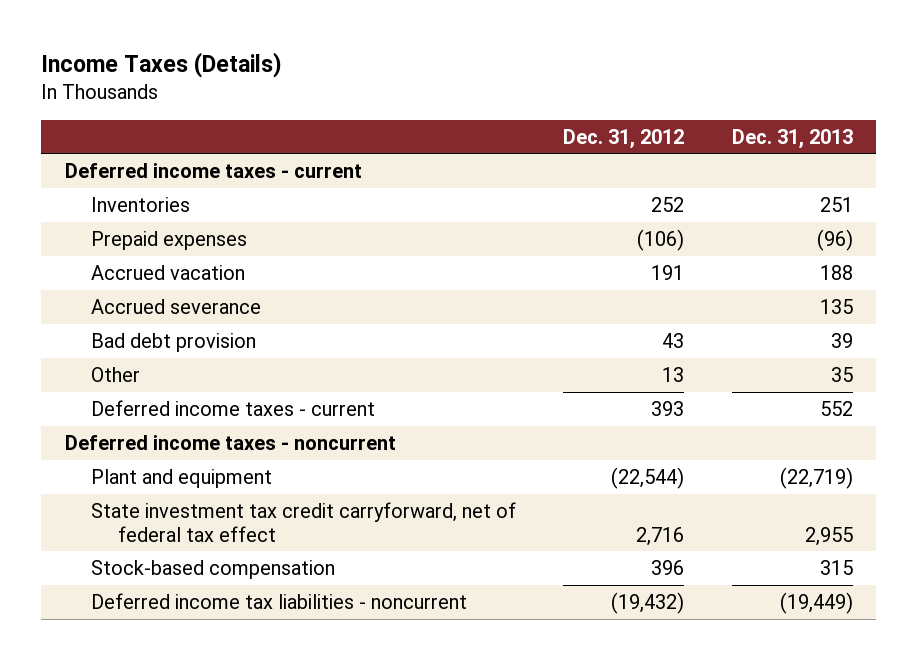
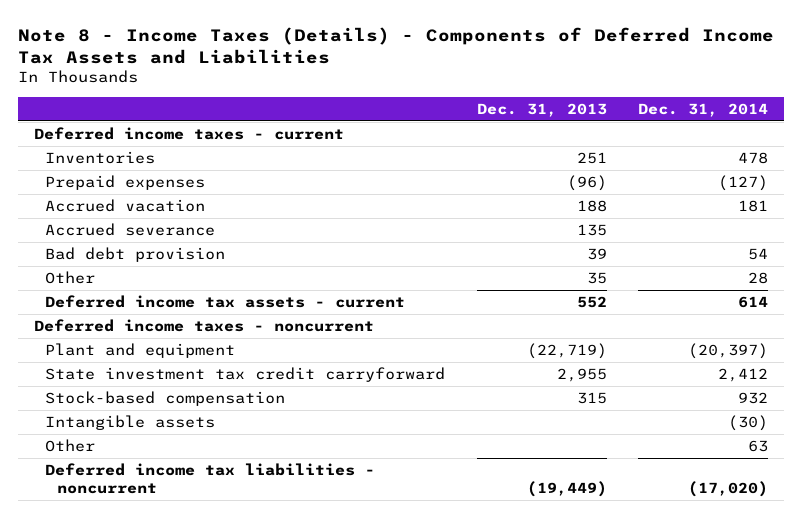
[40,52,282,79] Income Taxes (Details) -> [18,26,775,64] Note 8 - Income Taxes (Details) - Components of Deferred Income Tax Assets and Liabilities
[563,128,685,149] Dec. 31, 2012 -> none
none -> [638,102,769,117] Dec. 31, 2014
[91,400,376,417] Deferred income taxes - current -> [45,295,406,309] Deferred income tax assets - current
[91,502,517,542] State investment tax credit carryforward, net of federal tax effect -> [45,367,446,383] State investment tax credit carryforward
none -> [45,415,216,431] Intangible assets
none -> [45,439,96,453] Other

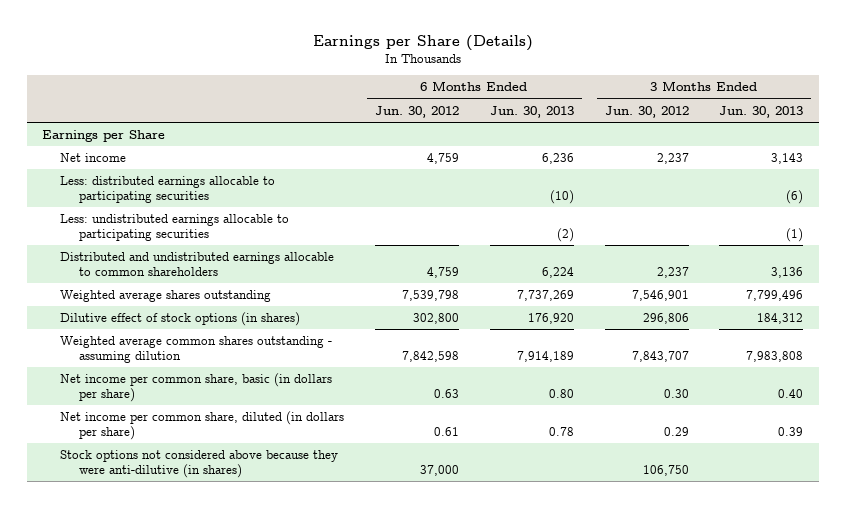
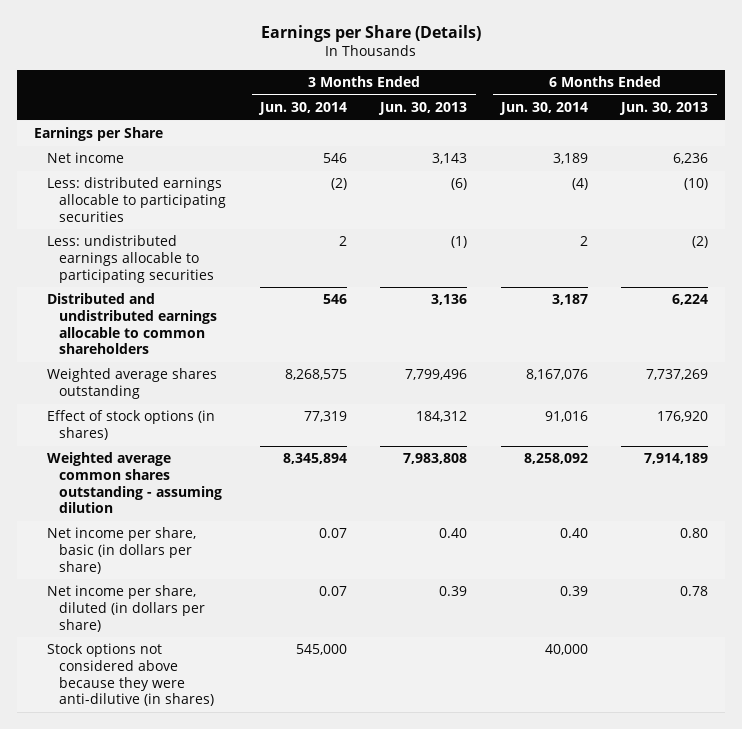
[375,105,460,118] Jun. 30, 2012 -> none
[604,105,689,118] Jun. 30, 2012 -> none
none -> [257,101,347,115] Jun. 30, 2014
none -> [498,101,588,115] Jun. 30, 2014
[60,312,301,327] Dilutive effect of stock options (in shares) -> [46,410,215,440] Effect of stock options (in shares)
[60,373,333,402] Net income per common share, basic (in dollars per share) -> [46,527,196,574] Net income per share, basic (in dollars per share)
[60,411,345,440] Net income per common share, diluted (in dollars per share) -> [46,585,206,632] Net income per share, diluted (in dollars per share)

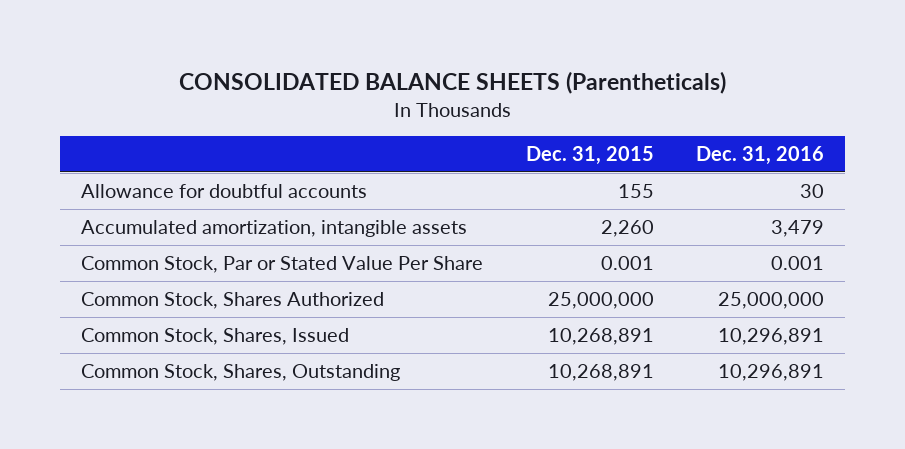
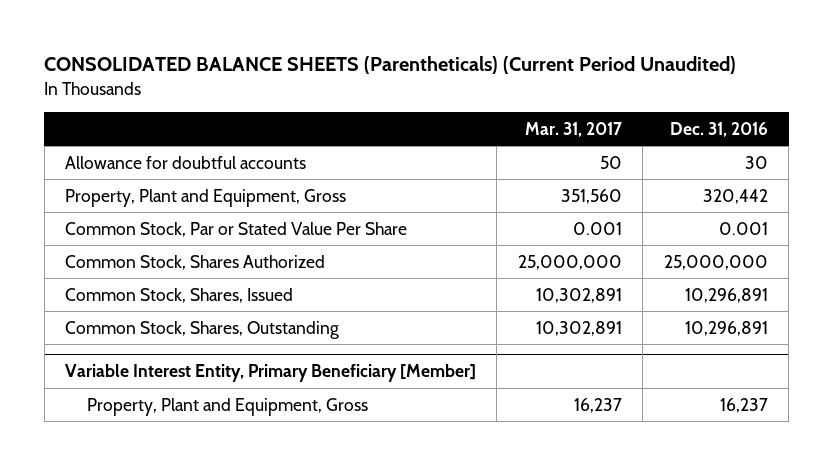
[178,71,726,95] CONSOLIDATED BALANCE SHEETS (Parentheticals) -> [44,56,737,75] CONSOLIDATED BALANCE SHEETS (Parentheticals) (Current Period Unaudited)
[525,146,654,166] Dec. 31, 2015 -> none
none -> [524,121,622,137] Mar. 31, 2017
[81,219,468,237] Accumulated amortization, intangible assets -> none
none -> [65,188,347,207] Property, Plant and Equipment, Gross
none -> [65,364,477,383] Variable Interest Entity, Primary Beneficiary [Member]
none -> [87,397,369,416] Property, Plant and Equipment, Gross

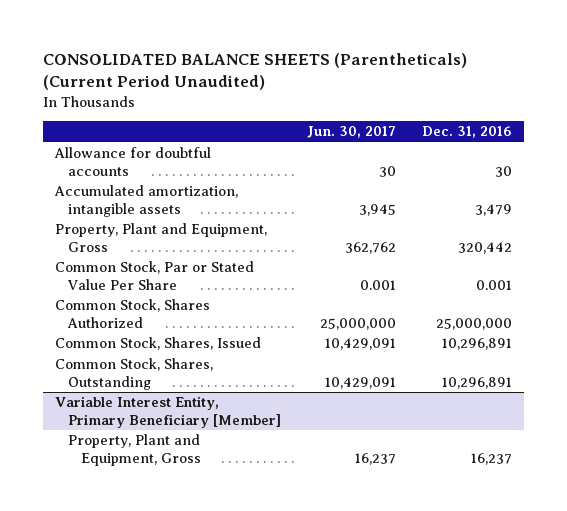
[524,121,622,137] Mar. 31, 2017 -> none
none -> [306,126,396,139] Jun. 30, 2017
none -> [54,185,239,217] Accumulated amortization, intangible assets

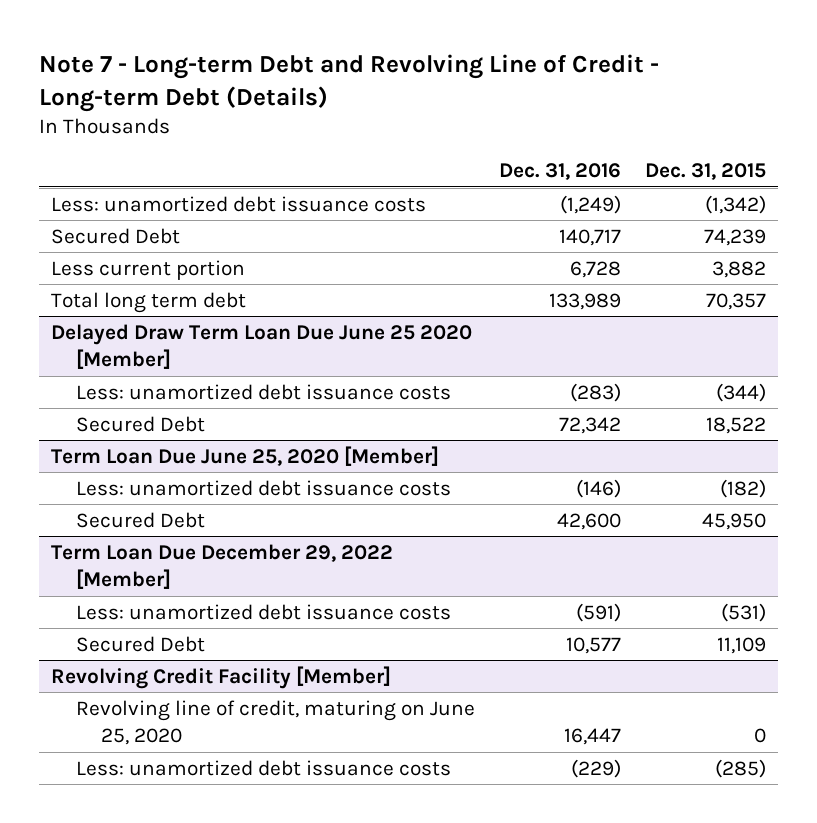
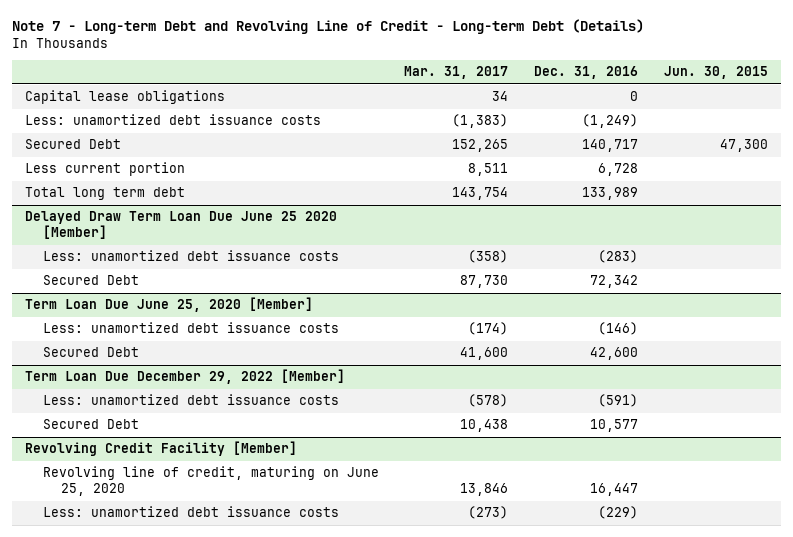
[645,163,767,181] Dec. 31, 2015 -> none
none -> [404,66,509,80] Mar. 31, 2017
none -> [663,66,768,80] Jun. 30, 2015
none -> [24,90,225,105] Capital lease obligations

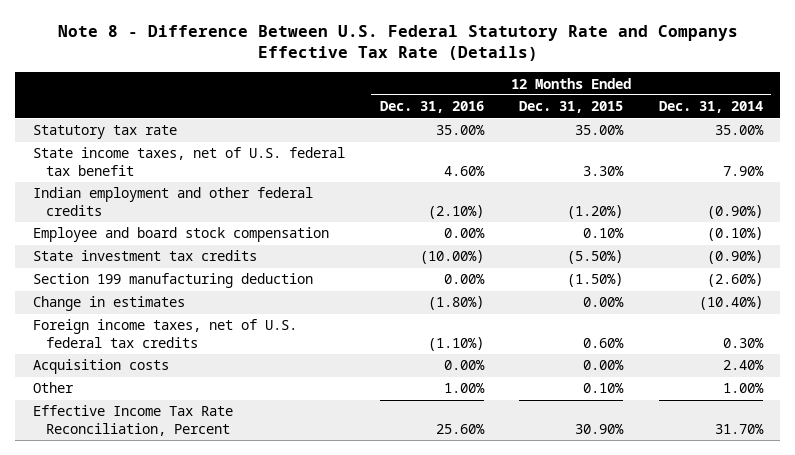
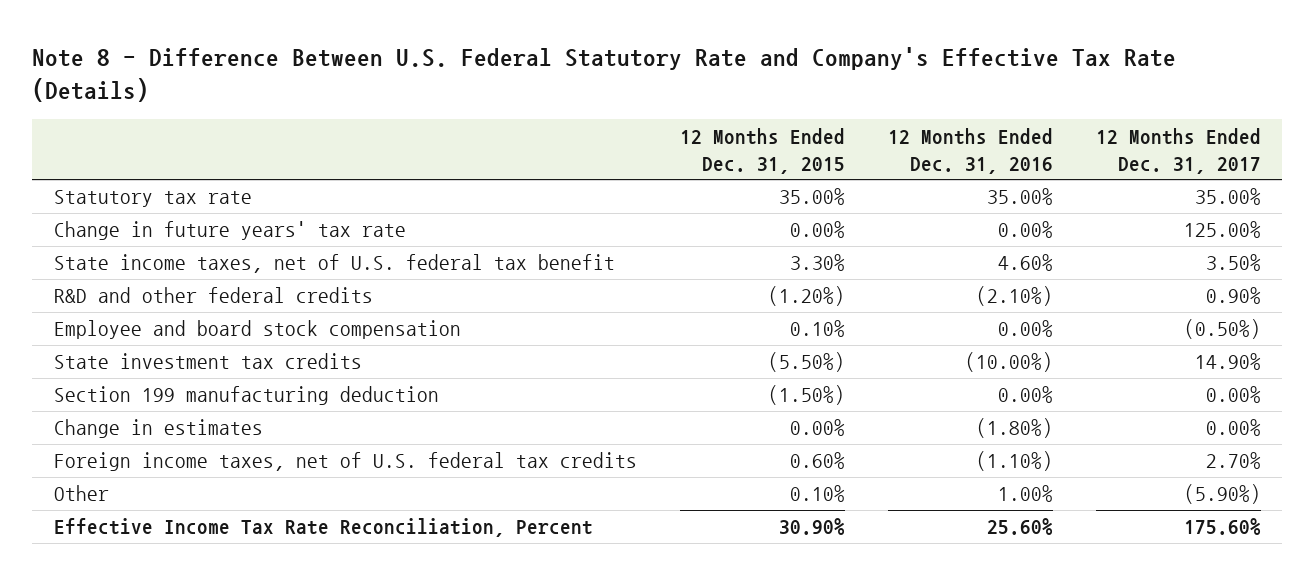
[57,24,738,62] Note 8 - Difference Between U.S. Federal Statutory Rate and Companys Effective Tax Rate (Details) -> [32,46,1177,102] Note 8 - Difference Between U.S. Federal Statutory Rate and Company's Effective Tax Rate (Details)
[658,101,763,114] Dec. 31, 2014 -> none
none -> [1095,127,1261,174] 12 Months Ended Dec. 31, 2017
none -> [53,221,406,241] Change in future years' tax rate
[32,187,313,216] Indian employment and other federal credits -> [53,287,373,304] R&D and other federal credits
[32,359,169,375] Acquisition costs -> none

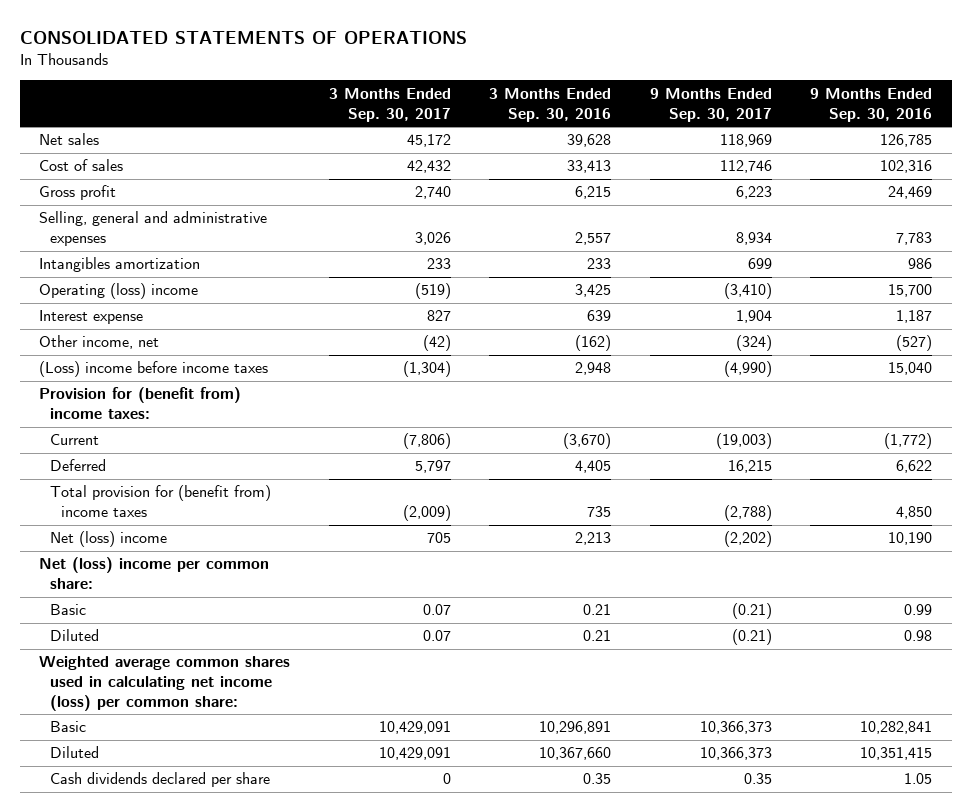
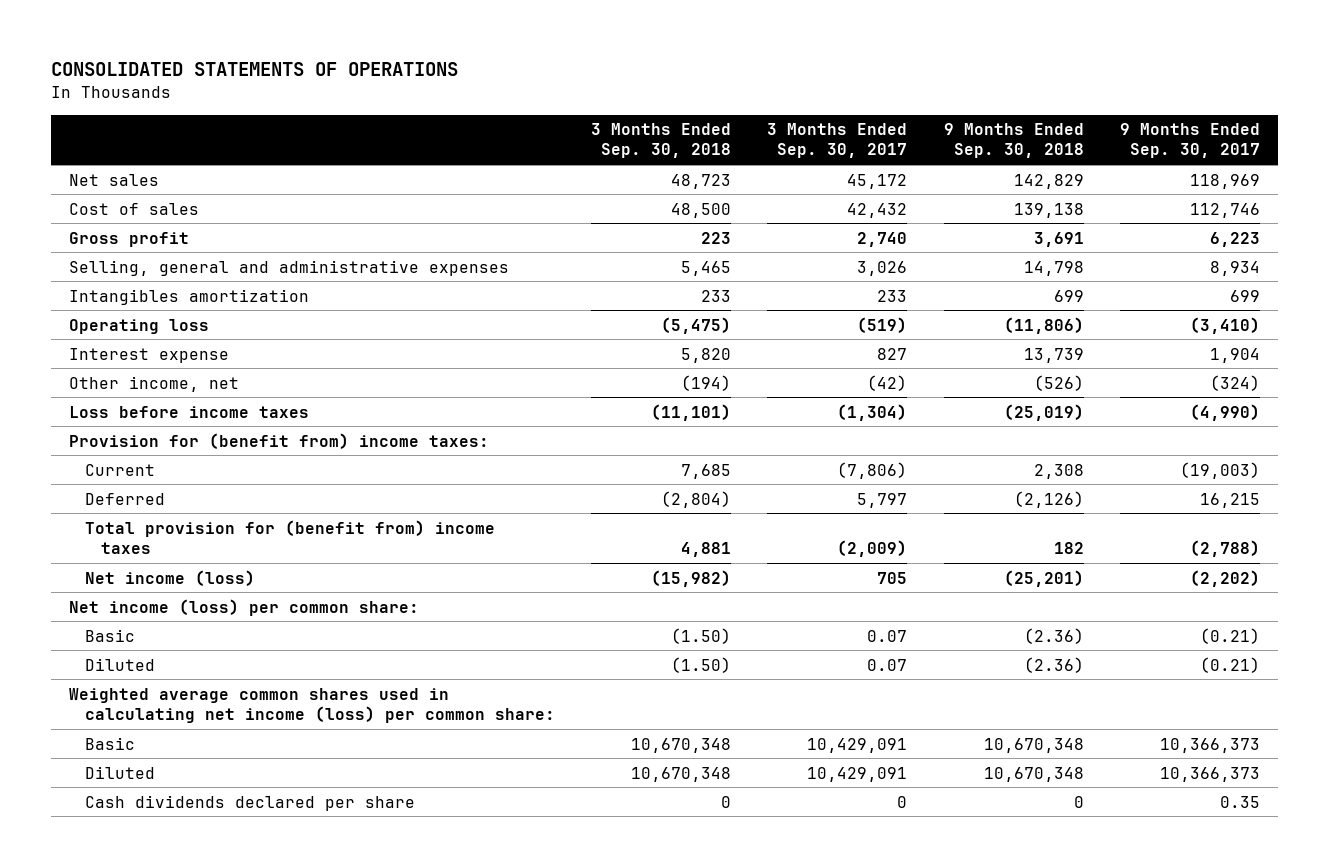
[489,87,612,122] 3 Months Ended Sep. 30, 2016 -> none
[810,87,933,122] 9 Months Ended Sep. 30, 2016 -> none
none -> [591,123,732,159] 3 Months Ended Sep. 30, 2018
none -> [943,123,1084,159] 9 Months Ended Sep. 30, 2018
[39,283,199,300] Operating (loss) income -> [69,318,210,334] Operating loss
[39,361,269,378] (Loss) income before income taxes -> [69,405,310,418] Loss before income taxes
[50,531,168,548] Net (loss) income -> [85,569,256,586] Net income (loss)
[39,557,270,590] Net (loss) income per common share: -> [69,598,420,616] Net income (loss) per common share:

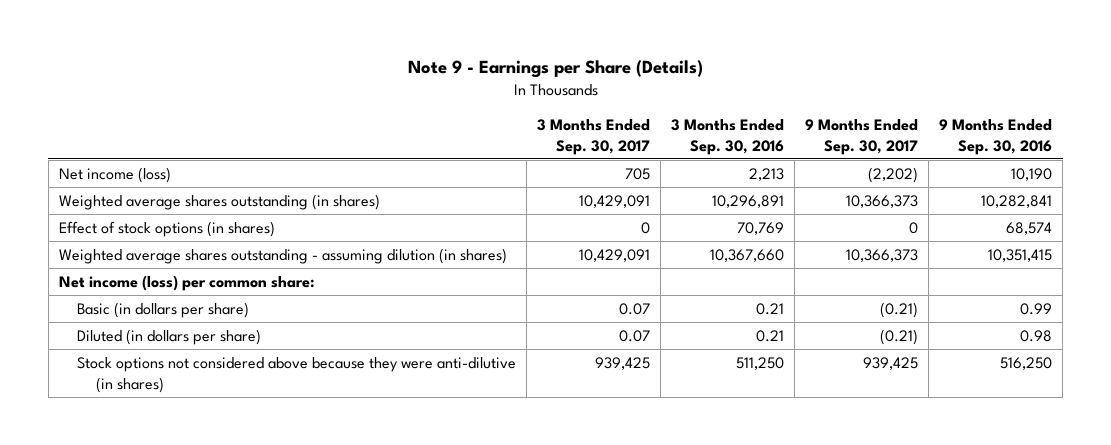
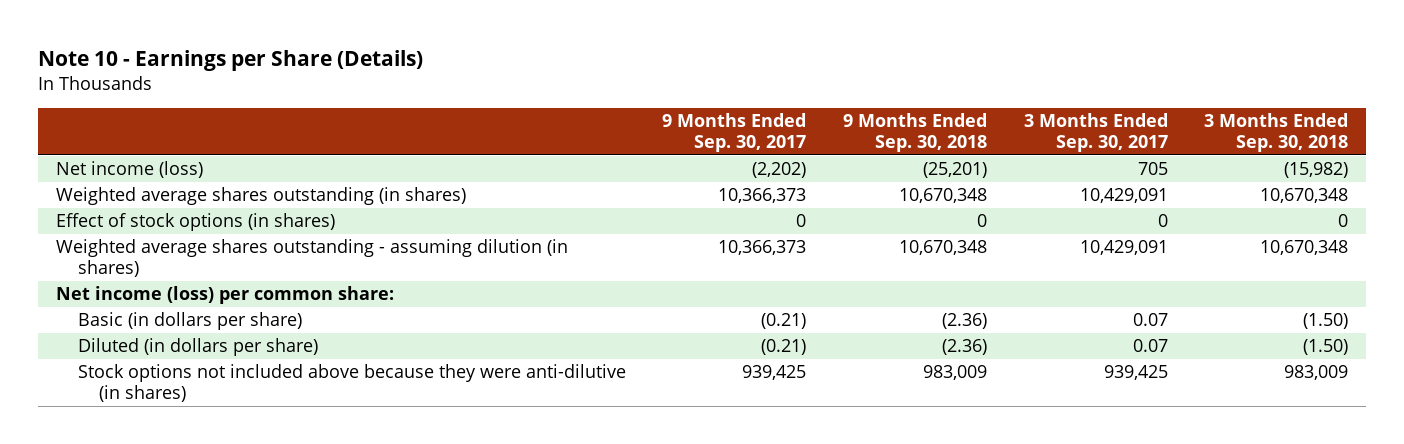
[407,60,703,79] Note 9 - Earnings per Share (Details) -> [37,49,423,71] Note 10 - Earnings per Share (Details)
[671,119,785,155] 3 Months Ended Sep. 30, 2016 -> none
[939,119,1053,155] 9 Months Ended Sep. 30, 2016 -> none
none -> [842,113,987,153] 9 Months Ended Sep. 30, 2018
none -> [1204,113,1349,153] 3 Months Ended Sep. 30, 2018
[77,356,517,393] Stock options not considered above because they were anti-dilutive (in shares) -> [77,364,626,403] Stock options not included above because they were anti-dilutive (in shares)

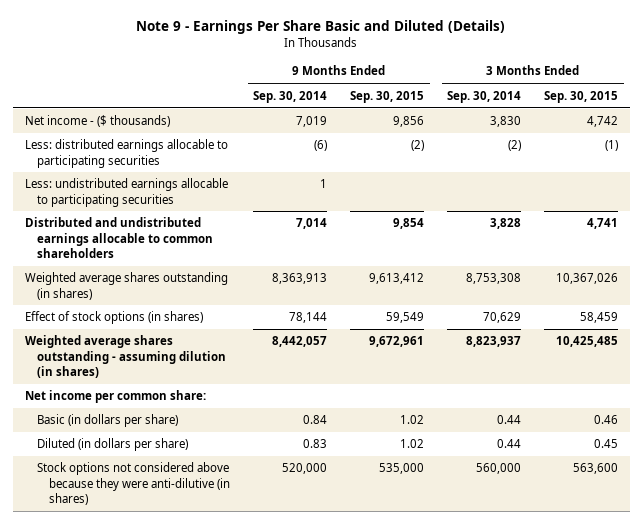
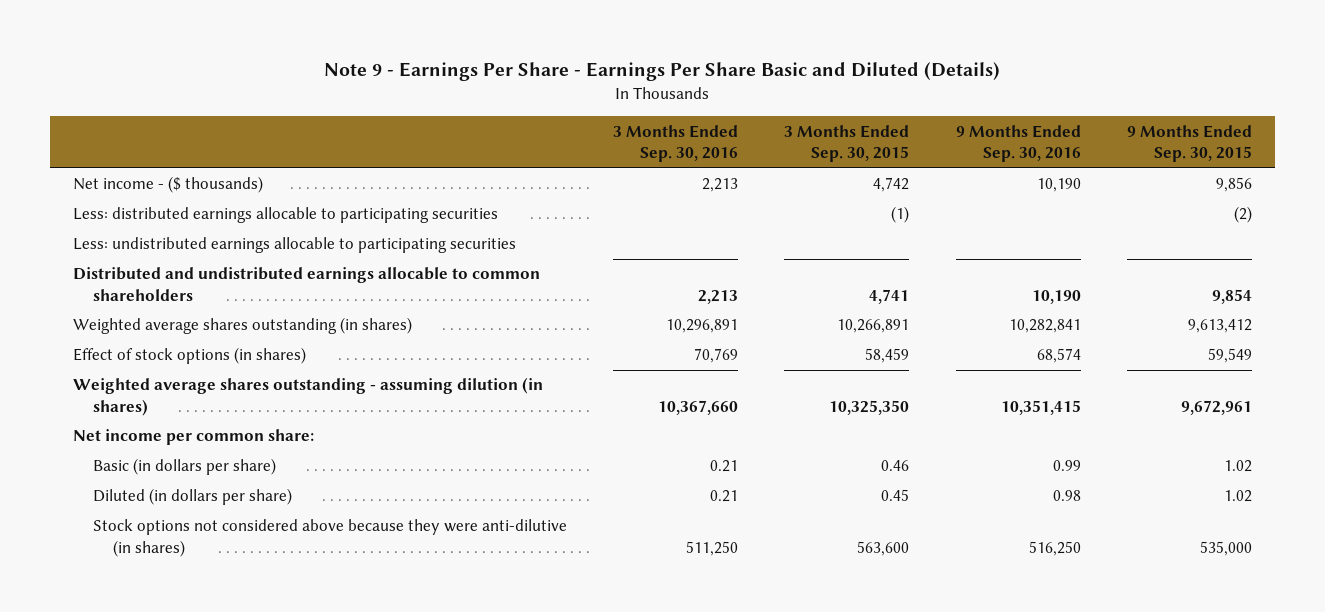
[136,20,506,35] Note 9 - Earnings Per Share Basic and Diluted (Details) -> [324,62,1001,82] Note 9 - Earnings Per Share - Earnings Per Share Basic and Diluted (Details)
[253,90,328,103] Sep. 30, 2014 -> none
[447,90,522,103] Sep. 30, 2014 -> none
none -> [613,124,739,163] 3 Months Ended Sep. 30, 2016
none -> [955,124,1081,163] 9 Months Ended Sep. 30, 2016
[556,273,619,285] 10,367,026 -> [837,319,910,334] 10,266,891
[556,336,619,348] 10,425,485 -> [829,399,910,415] 10,325,350

